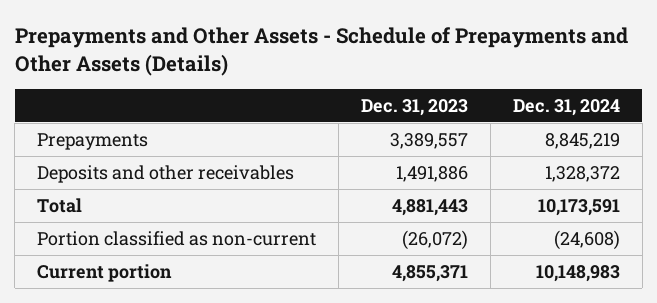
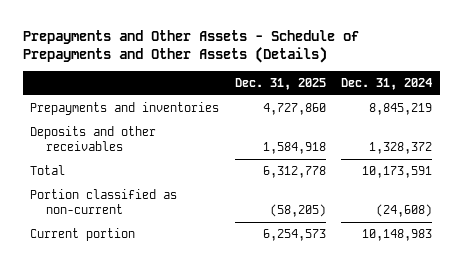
[361,98,469,116] Dec. 31, 2023 -> none
none -> [234,77,326,90] Dec. 31, 2025
[37,132,149,150] Prepayments -> [30,101,220,115] Prepayments and inventories

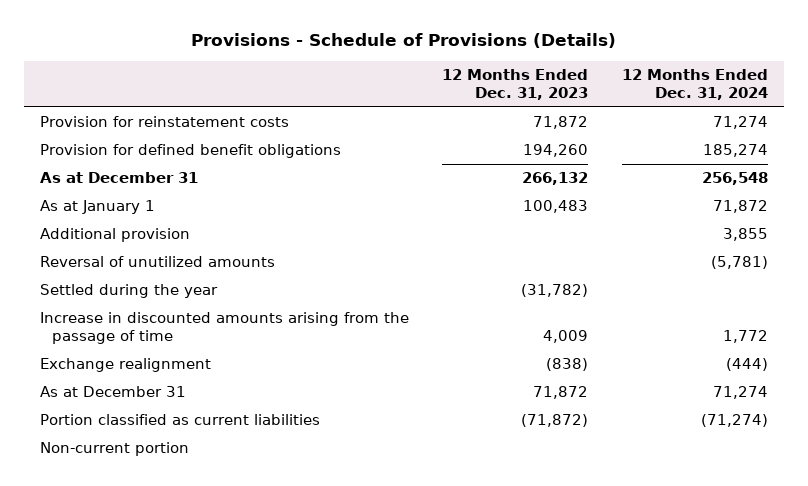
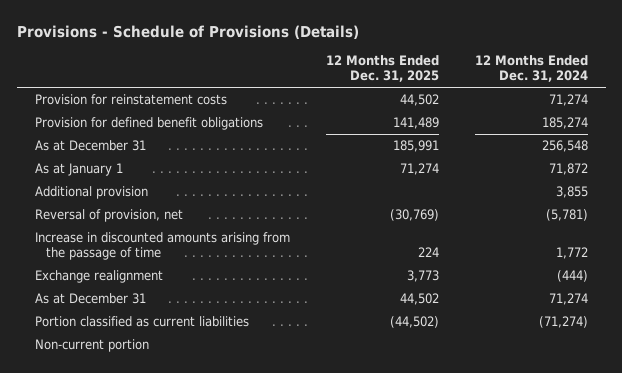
[442,69,589,100] 12 Months Ended Dec. 31, 2023 -> none
none -> [325,55,439,83] 12 Months Ended Dec. 31, 2025
[40,284,219,299] Settled during the year -> none
[40,256,276,268] Reversal of unutilized amounts -> [34,209,183,223] Reversal of provision, net

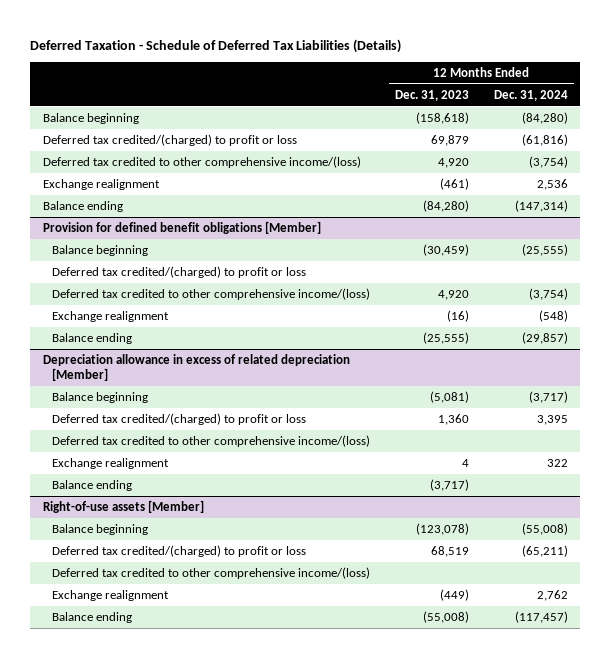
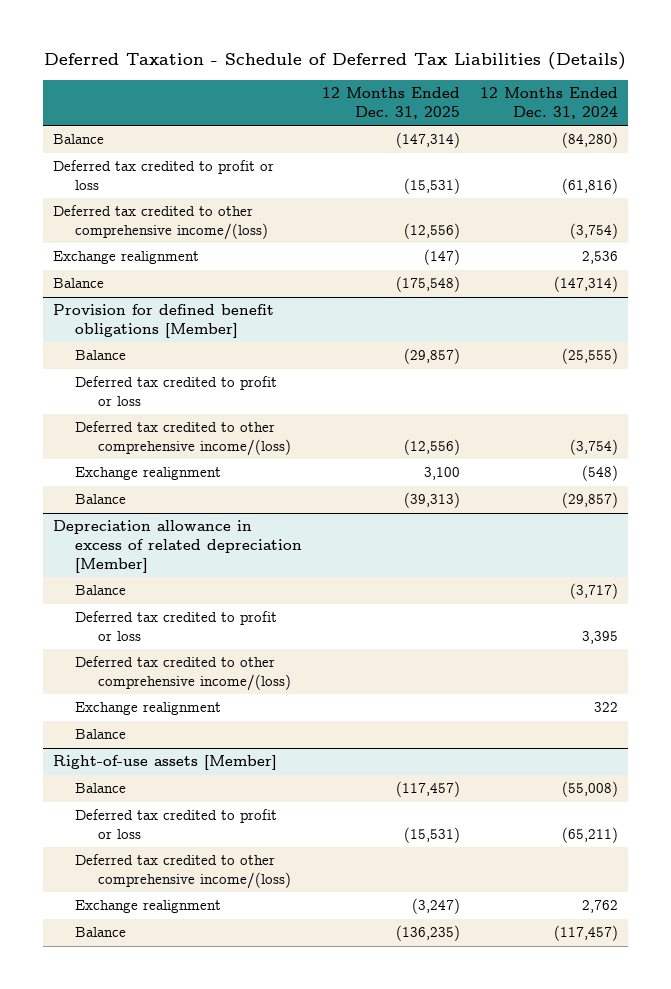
[395,89,470,101] Dec. 31, 2023 -> none
none -> [322,87,461,119] 12 Months Ended Dec. 31, 2025
[42,112,139,124] Balance beginning -> [52,134,104,145] Balance
[42,133,297,146] Deferred tax credited/(charged) to profit or loss -> [52,160,274,191] Deferred tax credited to profit or loss
[42,200,123,212] Balance ending -> [52,278,104,289] Balance
[52,244,149,256] Balance beginning -> [75,350,127,361] Balance
[52,265,307,278] Deferred tax credited/(charged) to profit or loss -> [75,376,278,407] Deferred tax credited to profit or loss
[52,332,133,344] Balance ending -> [75,494,127,505] Balance
[52,391,149,403] Balance beginning -> [75,585,127,596] Balance
[52,412,307,425] Deferred tax credited/(charged) to profit or loss -> [75,611,278,642] Deferred tax credited to profit or loss
[52,479,133,491] Balance ending -> [75,729,127,740] Balance
[52,523,149,535] Balance beginning -> [75,783,127,794] Balance
[52,544,307,557] Deferred tax credited/(charged) to profit or loss -> [75,809,278,840] Deferred tax credited to profit or loss
[52,611,133,623] Balance ending -> [75,927,127,938] Balance

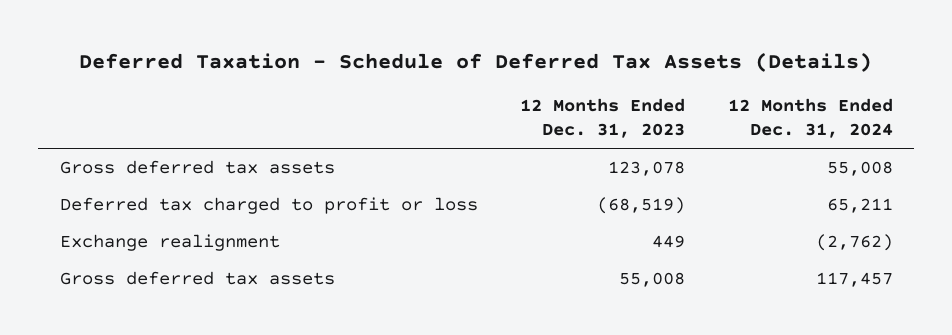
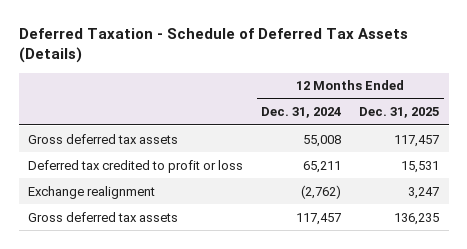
[520,98,686,139] 12 Months Ended Dec. 31, 2023 -> none
none -> [359,107,440,119] Dec. 31, 2025
[59,197,478,215] Deferred tax charged to profit or loss -> [27,159,243,173] Deferred tax credited to profit or loss

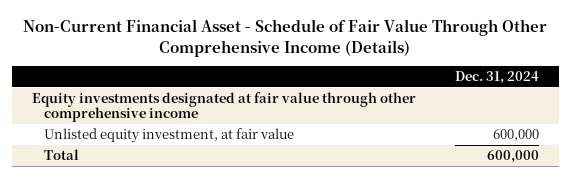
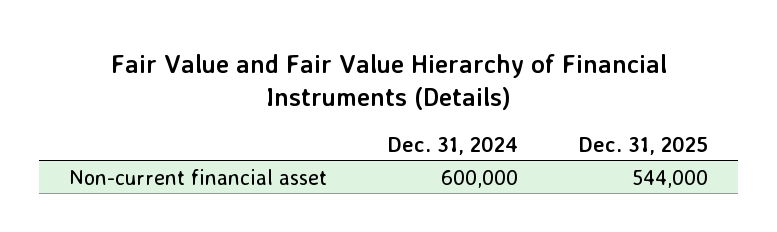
[23,19,548,57] Non-Current Financial Asset - Schedule of Fair Value Through Other Comprehensive Income (Details) -> [110,53,667,111] Fair Value and Fair Value Hierarchy of Financial Instruments (Details)
none -> [578,135,708,155] Dec. 31, 2025
[31,92,416,123] Equity investments designated at fair value through other comprehensive income -> none
[43,128,294,144] Unlisted equity investment, at fair value -> none
[43,149,79,161] Total -> [69,168,328,185] Non-current financial asset

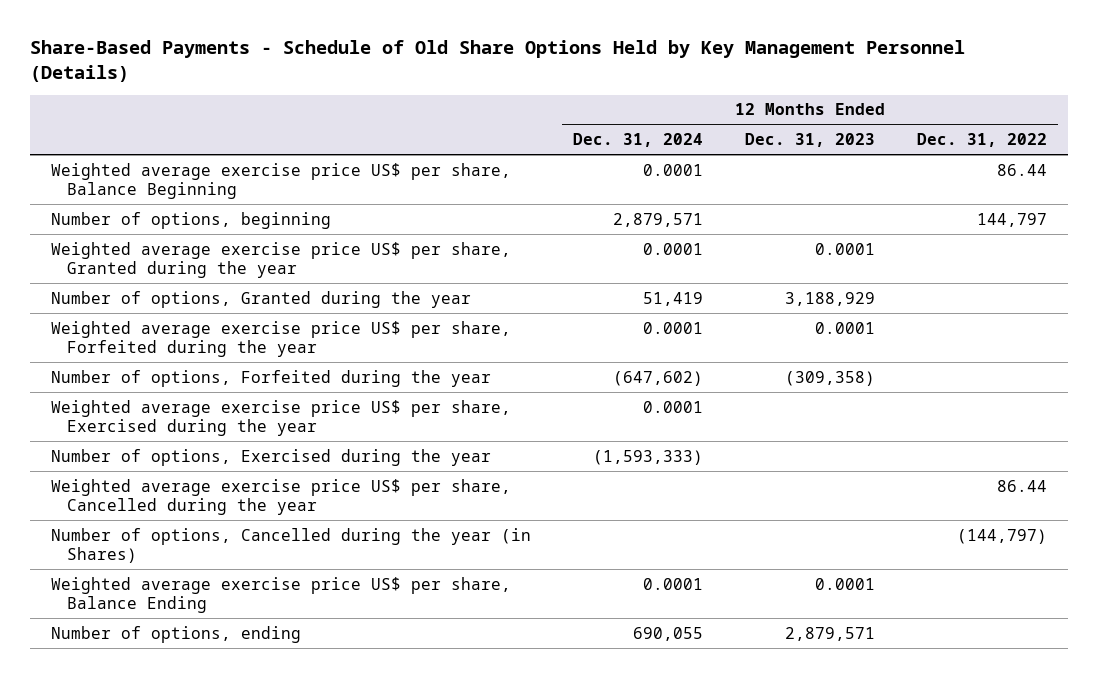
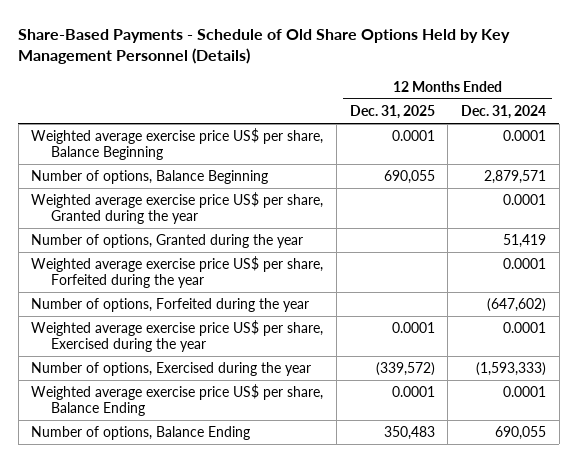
[745,132,876,147] Dec. 31, 2023 -> none
[917,132,1048,147] Dec. 31, 2022 -> none
none -> [349,104,435,119] Dec. 31, 2025
[50,211,331,229] Number of options, beginning -> [31,170,269,185] Number of options, Balance Beginning
[50,478,511,516] Weighted average exercise price US$ per share, Cancelled during the year -> none
[50,527,531,564] Number of options, Cancelled during the year (in Shares) -> none
[50,625,301,643] Number of options, ending -> [31,426,251,441] Number of options, Balance Ending

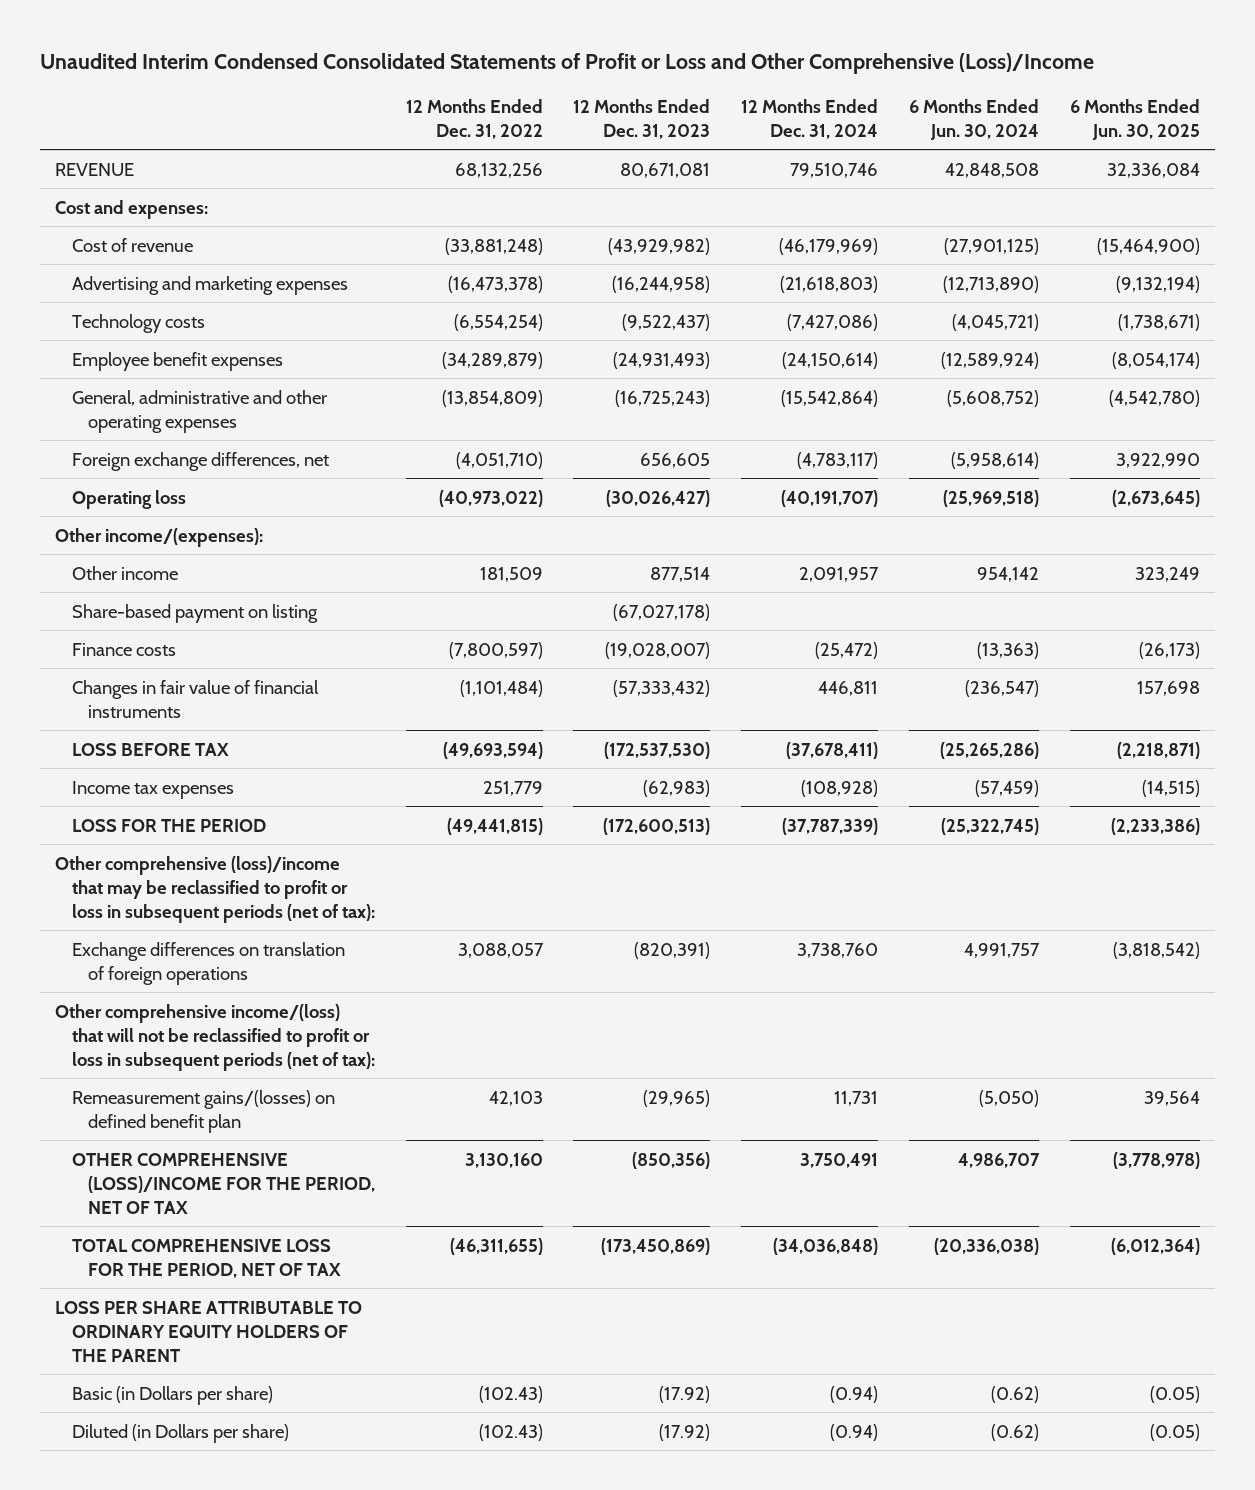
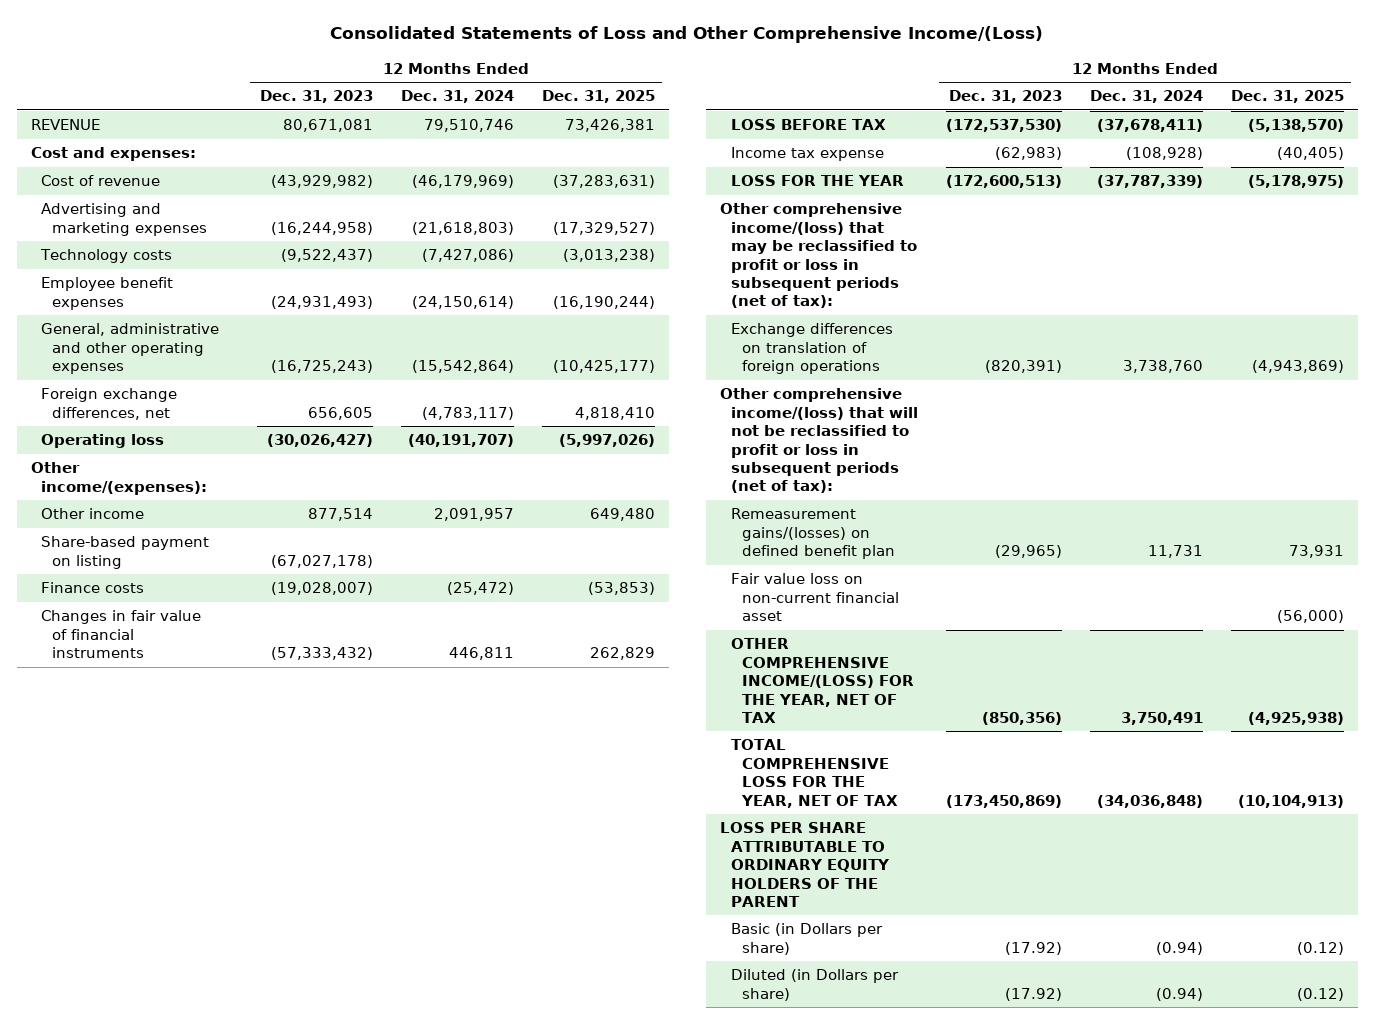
[39,52,1094,74] Unaudited Interim Condensed Consolidated Statements of Profit or Loss and Other Comprehensive (Loss)/Income -> [330,26,1044,44] Consolidated Statements of Loss and Other Comprehensive Income/(Loss)
[405,98,543,139] 12 Months Ended Dec. 31, 2022 -> none
[909,98,1040,140] 6 Months Ended Jun. 30, 2024 -> none
[1070,98,1201,140] 6 Months Ended Jun. 30, 2025 -> none
none -> [541,90,655,104] Dec. 31, 2025
[71,780,234,799] Income tax expenses -> [730,147,884,162] Income tax expense
[71,818,266,832] LOSS FOR THE PERIOD -> [730,175,904,187] LOSS FOR THE YEAR
[55,855,375,923] Other comprehensive (loss)/income that may be reclassified to profit or loss in subsequent periods (net of tax): -> [720,203,917,309] Other comprehensive income/(loss) that may be reclassified to profit or loss in subsequent periods (net of tax):
none -> [730,573,899,622] Fair value loss on non-current financial asset
[71,1152,375,1214] OTHER COMPREHENSIVE (LOSS)/INCOME FOR THE PERIOD, NET OF TAX -> [730,638,914,723] OTHER COMPREHENSIVE INCOME/(LOSS) FOR THE YEAR, NET OF TAX
[71,1238,341,1278] TOTAL COMPREHENSIVE LOSS FOR THE PERIOD, NET OF TAX -> [730,739,898,808] TOTAL COMPREHENSIVE LOSS FOR THE YEAR, NET OF TAX

